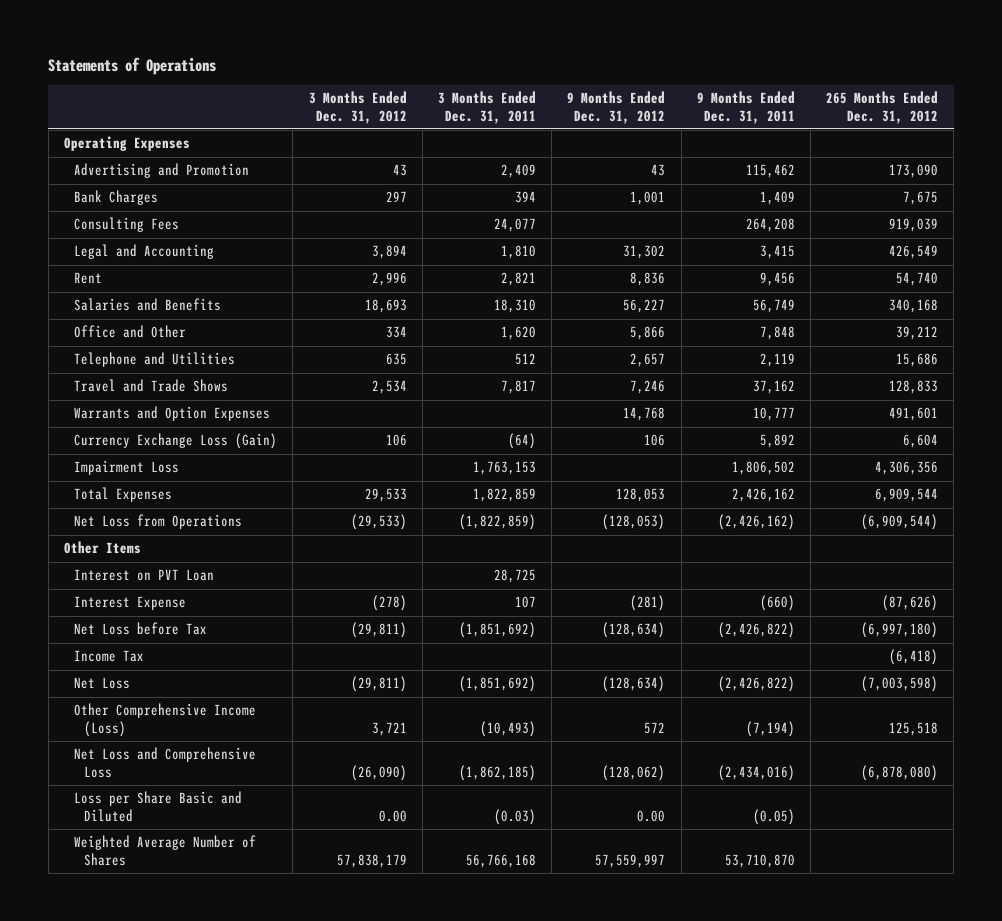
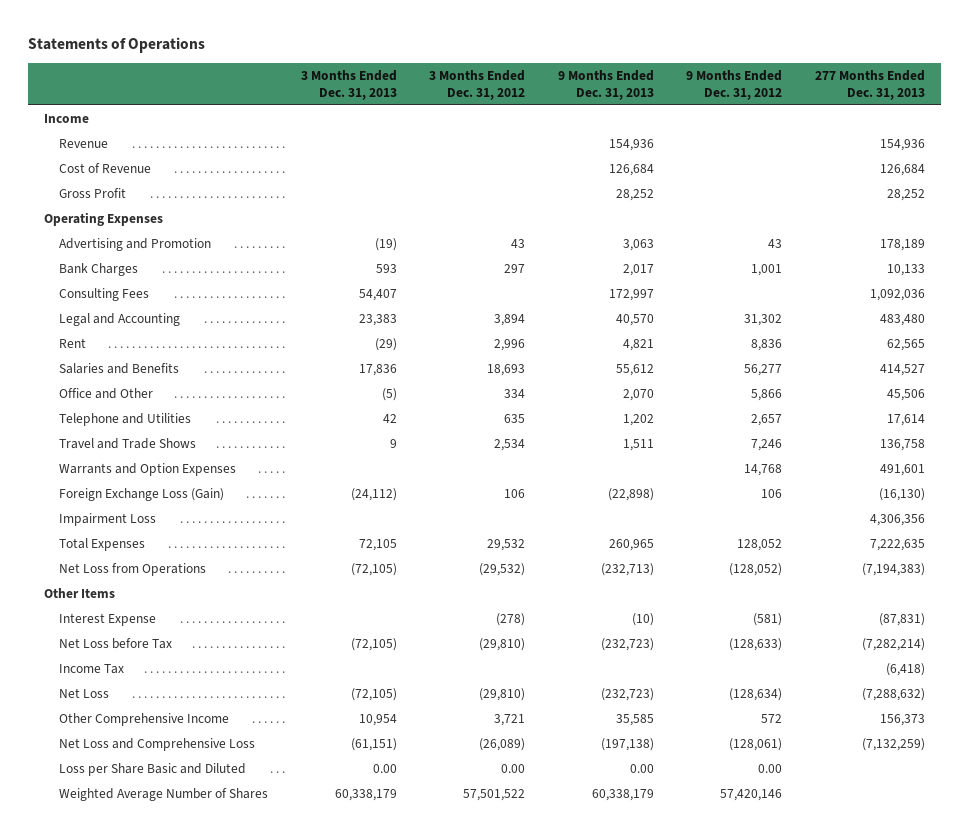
[437,91,536,124] 3 Months Ended Dec. 31, 2011 -> none
[696,91,795,124] 9 Months Ended Dec. 31, 2011 -> none
[826,91,939,124] 265 Months Ended Dec. 31, 2012 -> none
none -> [300,69,397,100] 3 Months Ended Dec. 31, 2013
none -> [557,69,654,100] 9 Months Ended Dec. 31, 2013
none -> [814,69,925,100] 277 Months Ended Dec. 31, 2013
none -> [44,113,90,123] Income
none -> [59,138,109,148] Revenue
none -> [59,162,152,173] Cost of Revenue
none -> [59,187,127,198] Gross Profit
[623,299,666,314] 56,227 -> [744,363,783,376] 56,277
[74,433,278,450] Currency Exchange Loss (Gain) -> [59,487,225,501] Foreign Exchange Loss (Gain)
[364,488,407,503] 29,533 -> [487,538,526,551] 29,532
[616,488,666,503] 128,053 -> [737,538,783,551] 128,052
[350,514,407,531] (29,533) -> [479,562,526,576] (29,532)
[602,514,666,531] (128,053) -> [729,562,783,576] (128,052)
[74,569,215,582] Interest on PVT Loan -> none
[630,595,666,612] (281) -> [753,612,783,626] (581)
[350,622,407,639] (29,811) -> [479,637,526,651] (29,810)
[602,622,666,639] (128,634) -> [729,637,783,651] (128,633)
[350,676,407,693] (29,811) -> [479,687,526,701] (29,810)
[74,703,257,737] Other Comprehensive Income (Loss) -> [59,712,230,726] Other Comprehensive Income
[350,764,407,781] (26,090) -> [479,737,526,751] (26,089)
[602,764,666,781] (128,062) -> [729,737,783,751] (128,061)
[336,853,407,868] 57,838,179 -> [463,788,526,801] 57,501,522
[595,853,666,868] 57,559,997 -> [720,788,783,801] 57,420,146

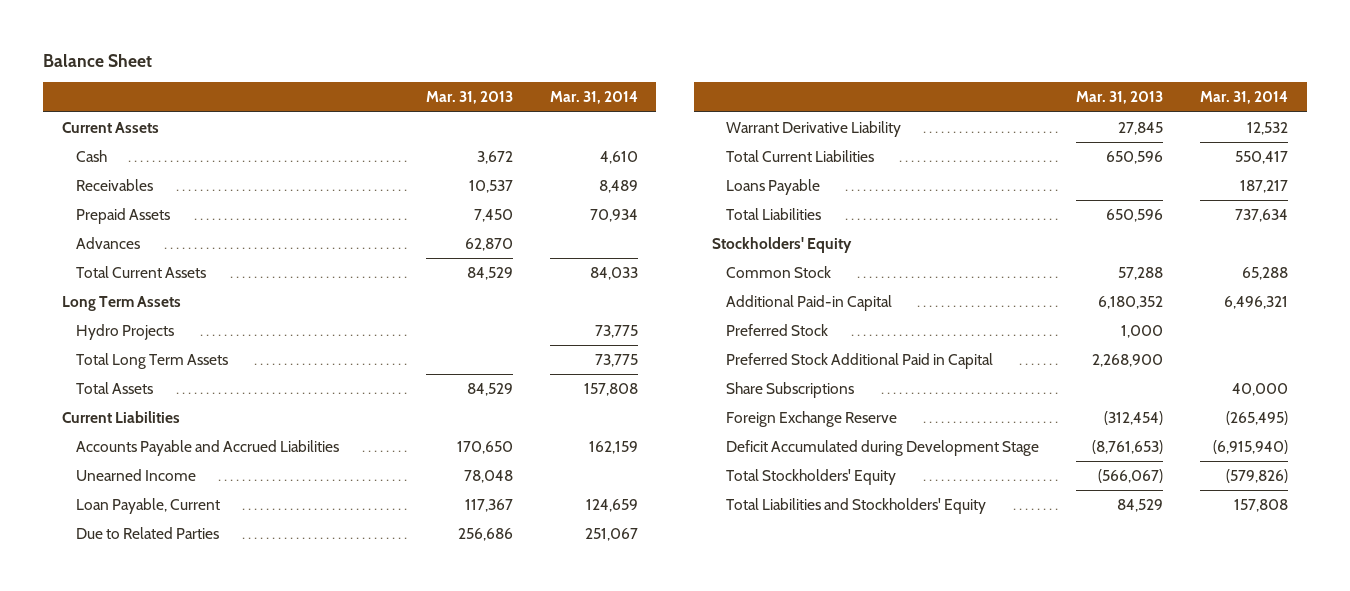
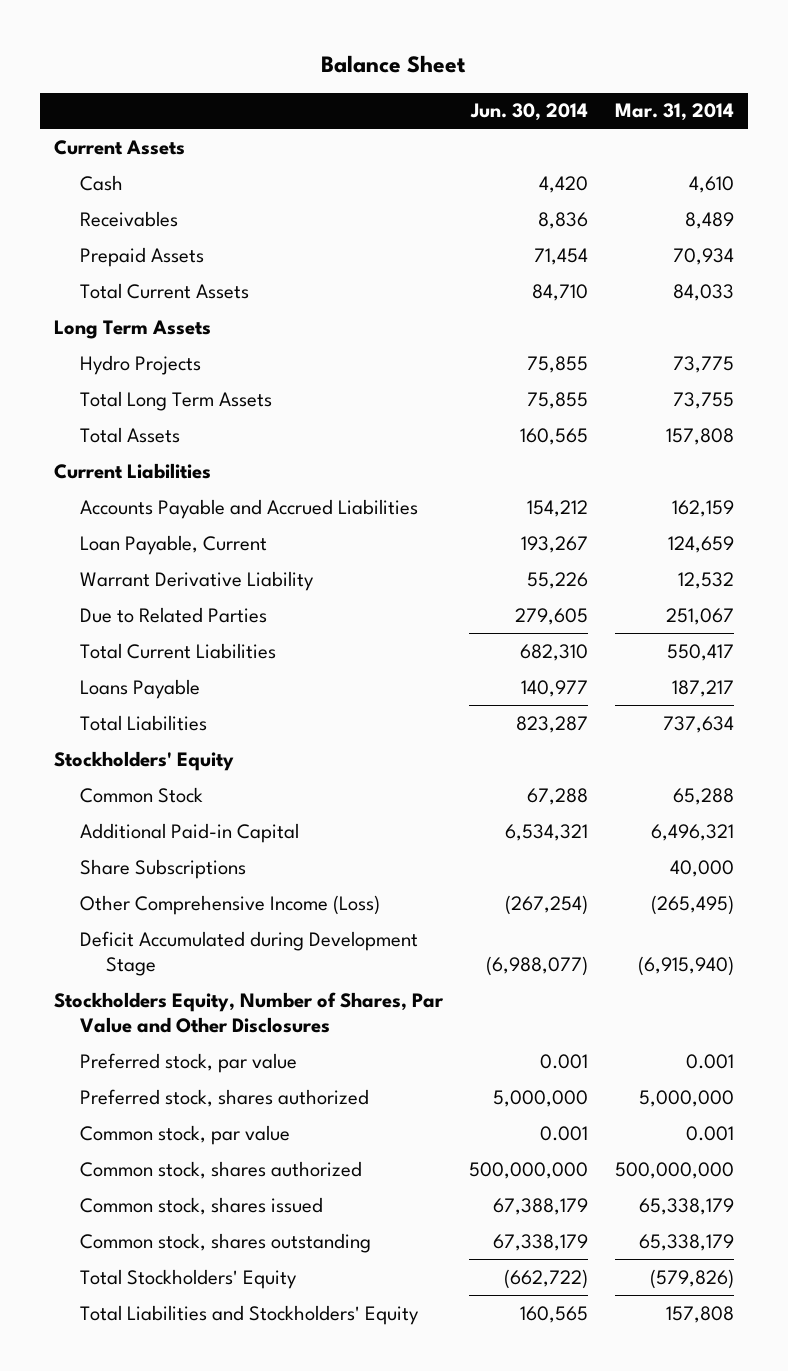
[425,91,513,105] Mar. 31, 2013 -> none
none -> [470,103,589,122] Jun. 30, 2014
[75,237,140,250] Advances -> none
[594,354,638,368] 73,775 -> [673,391,735,409] 73,755
[75,469,196,482] Unearned Income -> none
[75,527,219,540] Due to Related Parties -> [80,606,268,623] Due to Related Parties
[726,324,829,337] Preferred Stock -> none
[726,353,994,370] Preferred Stock Additional Paid in Capital -> none
[726,411,898,428] Foreign Exchange Reserve -> [80,894,381,915] Other Comprehensive Income (Loss)
none -> [53,991,444,1034] Stockholders Equity, Number of Shares, Par Value and Other Disclosures
none -> [80,1052,298,1073] Preferred stock, par value
none -> [80,1088,370,1107] Preferred stock, shares authorized
none -> [80,1124,291,1145] Common stock, par value
none -> [80,1160,363,1179] Common stock, shares authorized
none -> [80,1196,324,1215] Common stock, shares issued
none -> [80,1232,372,1253] Common stock, shares outstanding

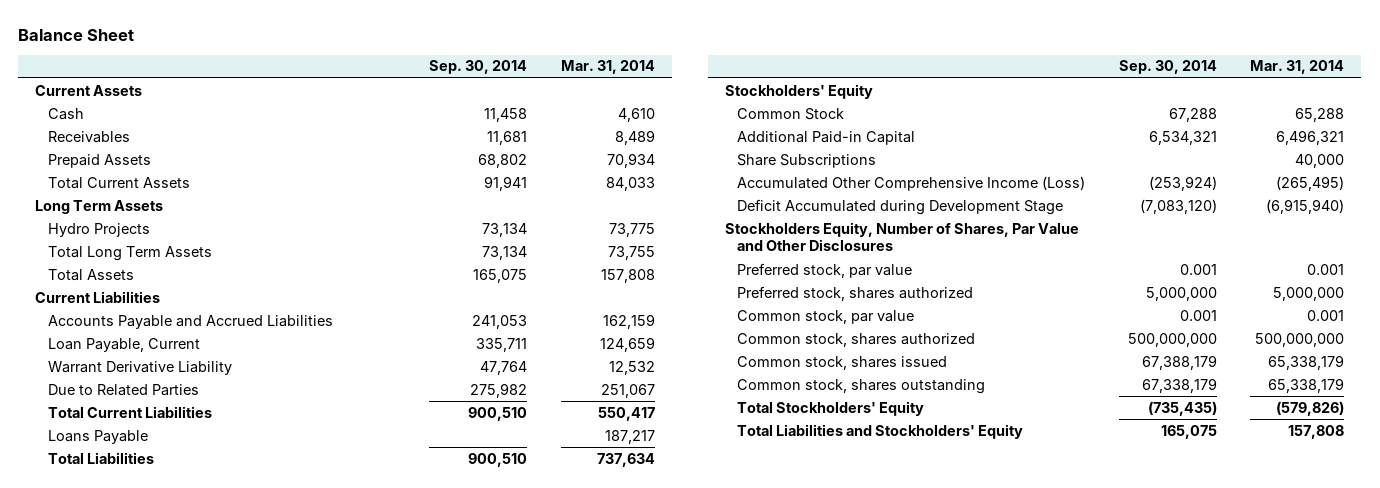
[470,103,589,122] Jun. 30, 2014 -> none
none -> [429,60,528,75] Sep. 30, 2014
[80,894,381,915] Other Comprehensive Income (Loss) -> [737,175,1086,191] Accumulated Other Comprehensive Income (Loss)

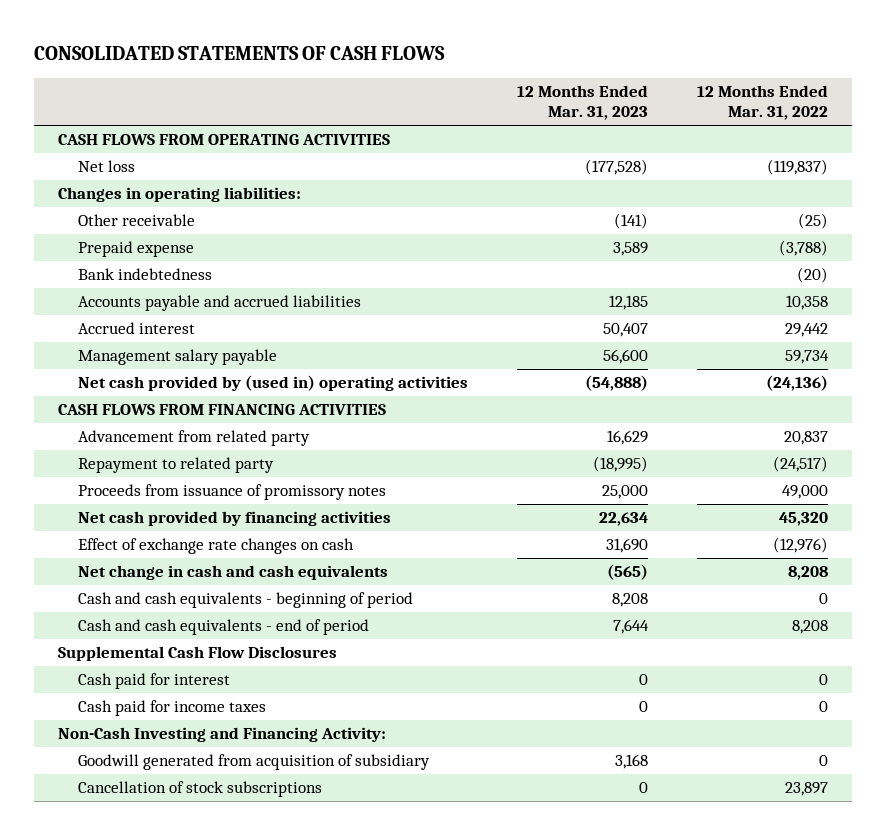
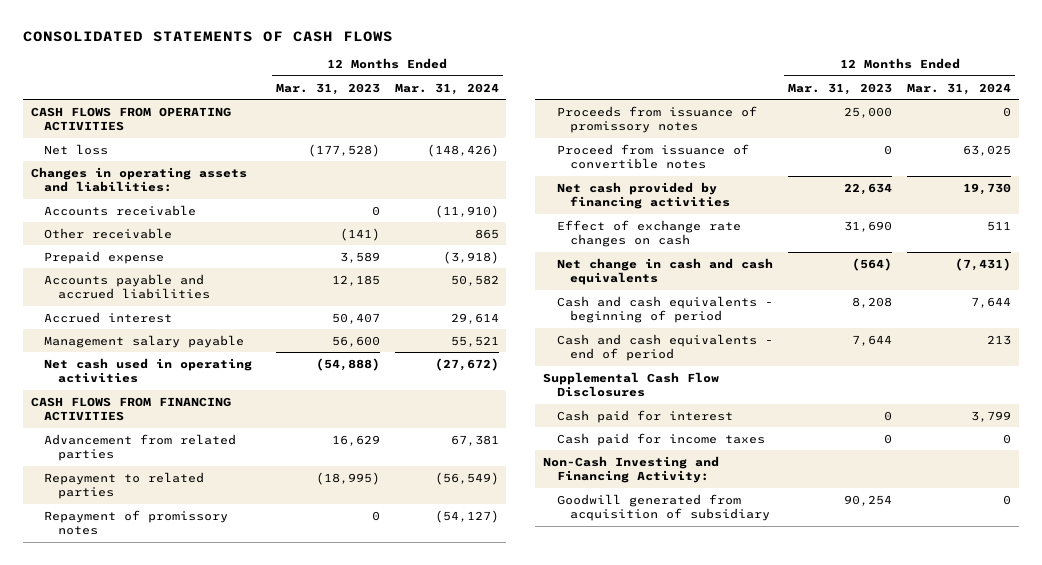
[696,84,828,121] 12 Months Ended Mar. 31, 2022 -> none
none -> [394,82,499,95] Mar. 31, 2024
[58,187,302,203] Changes in operating liabilities: -> [30,166,247,193] Changes in operating assets and liabilities:
none -> [44,204,197,216] Accounts receivable
[77,268,212,281] Bank indebtedness -> none
[77,375,468,392] Net cash provided by (used in) operating activities -> [44,357,253,384] Net cash used in operating activities
[77,430,310,447] Advancement from related party -> [44,433,237,462] Advancement from related parties
[77,457,274,474] Repayment to related party -> [44,471,205,500] Repayment to related parties
none -> [44,509,229,536] Repayment of promissory notes
none -> [556,143,749,170] Proceed from issuance of convertible notes
[606,564,648,581] (565) -> [851,257,892,271] (564)
[77,781,322,798] Cancellation of stock subscriptions -> none
[614,754,648,770] 3,168 -> [843,494,892,506] 90,254

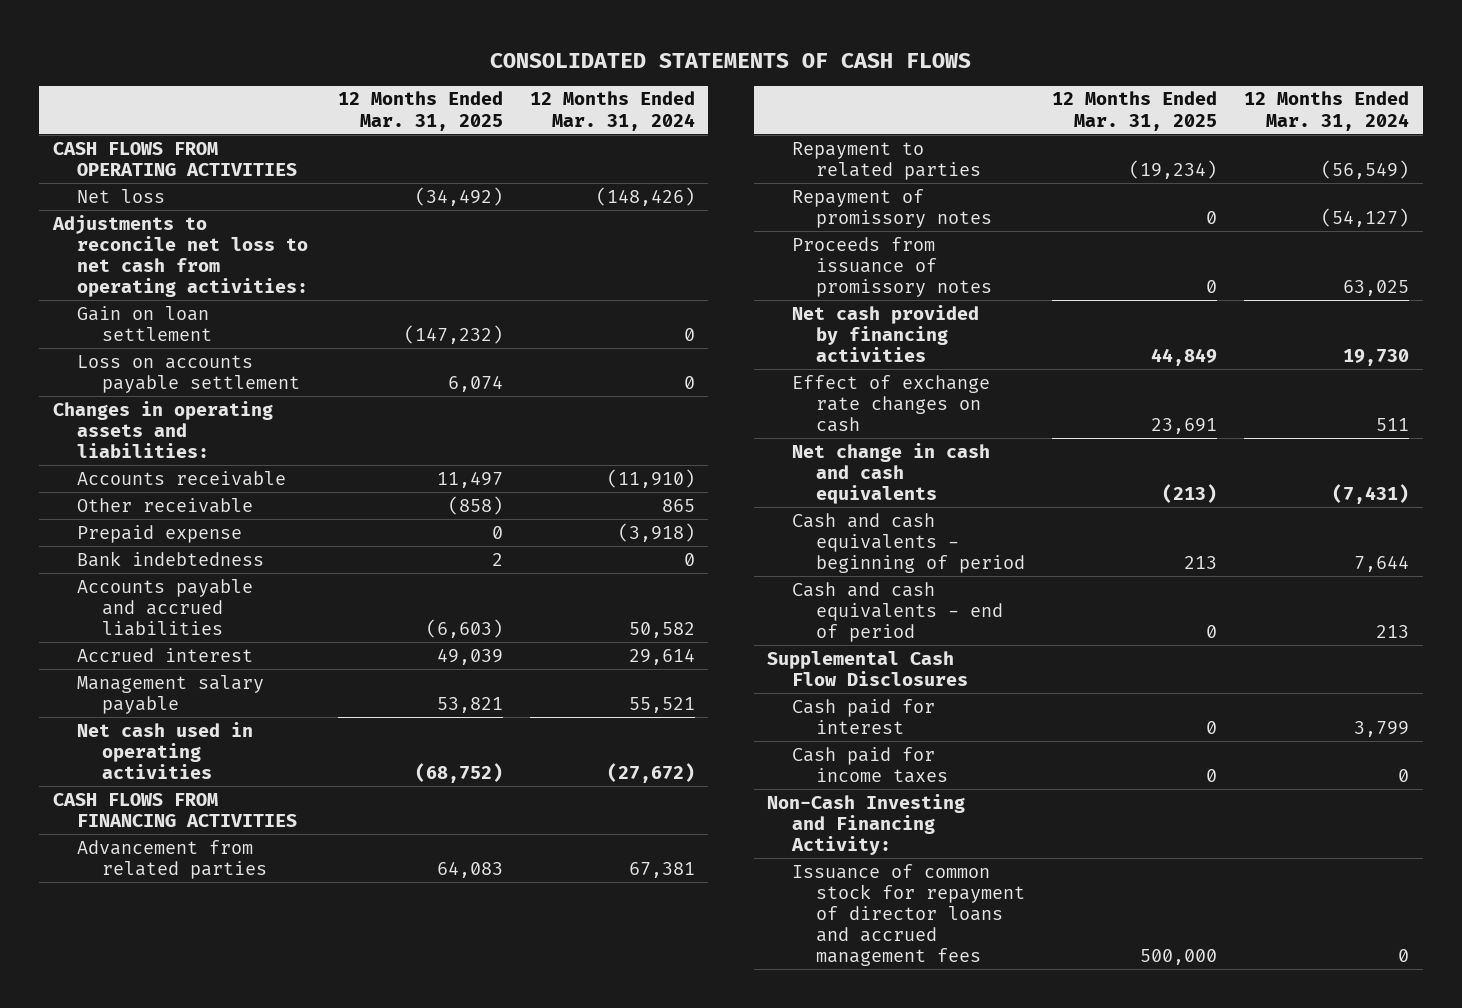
[275,82,380,95] Mar. 31, 2023 -> none
none -> [337,91,503,131] 12 Months Ended Mar. 31, 2025
none -> [51,214,309,297] Adjustments to reconcile net loss to net cash from operating activities:
none -> [77,305,212,341] Gain on loan settlement
none -> [77,354,300,393] Loss on accounts payable settlement
none -> [77,550,265,567] Bank indebtedness
[556,143,749,170] Proceed from issuance of convertible notes -> none
[1003,106,1012,117] 0 -> [1343,279,1410,296] 63,025
[556,493,771,522] Goodwill generated from acquisition of subsidiary -> none
none -> [791,863,1025,966] Issuance of common stock for repayment of director loans and accrued management fees

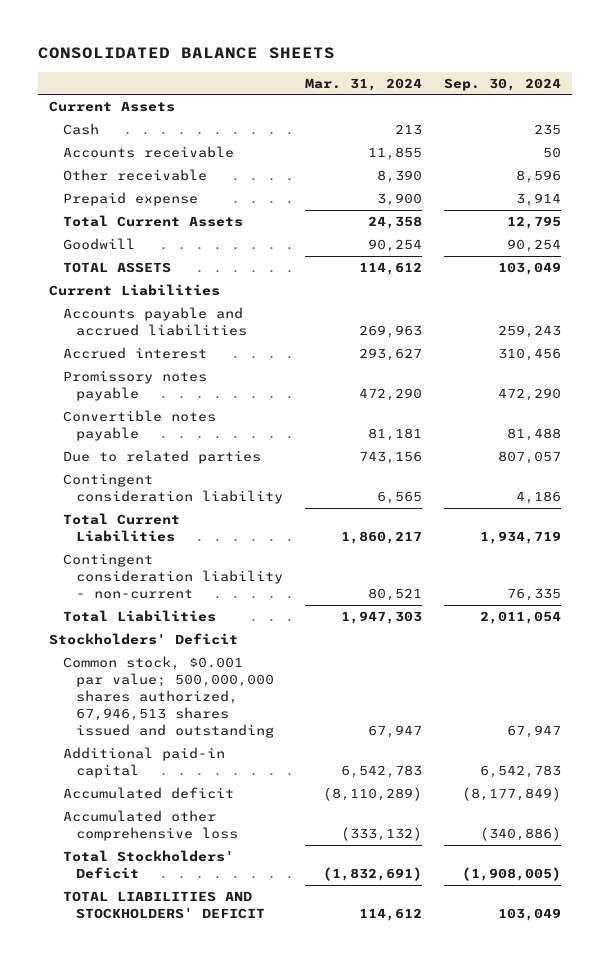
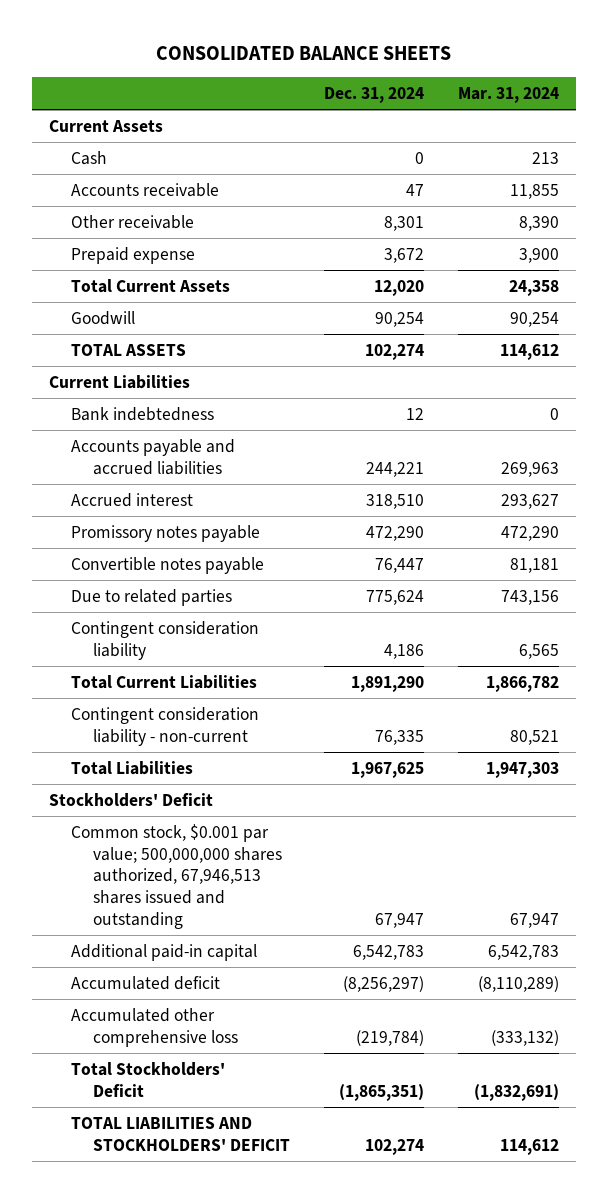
[444,77,562,91] Sep. 30, 2024 -> none
none -> [324,86,425,103] Dec. 31, 2024
none -> [71,406,215,421] Bank indebtedness
[341,531,423,545] 1,860,217 -> [486,675,560,692] 1,866,782

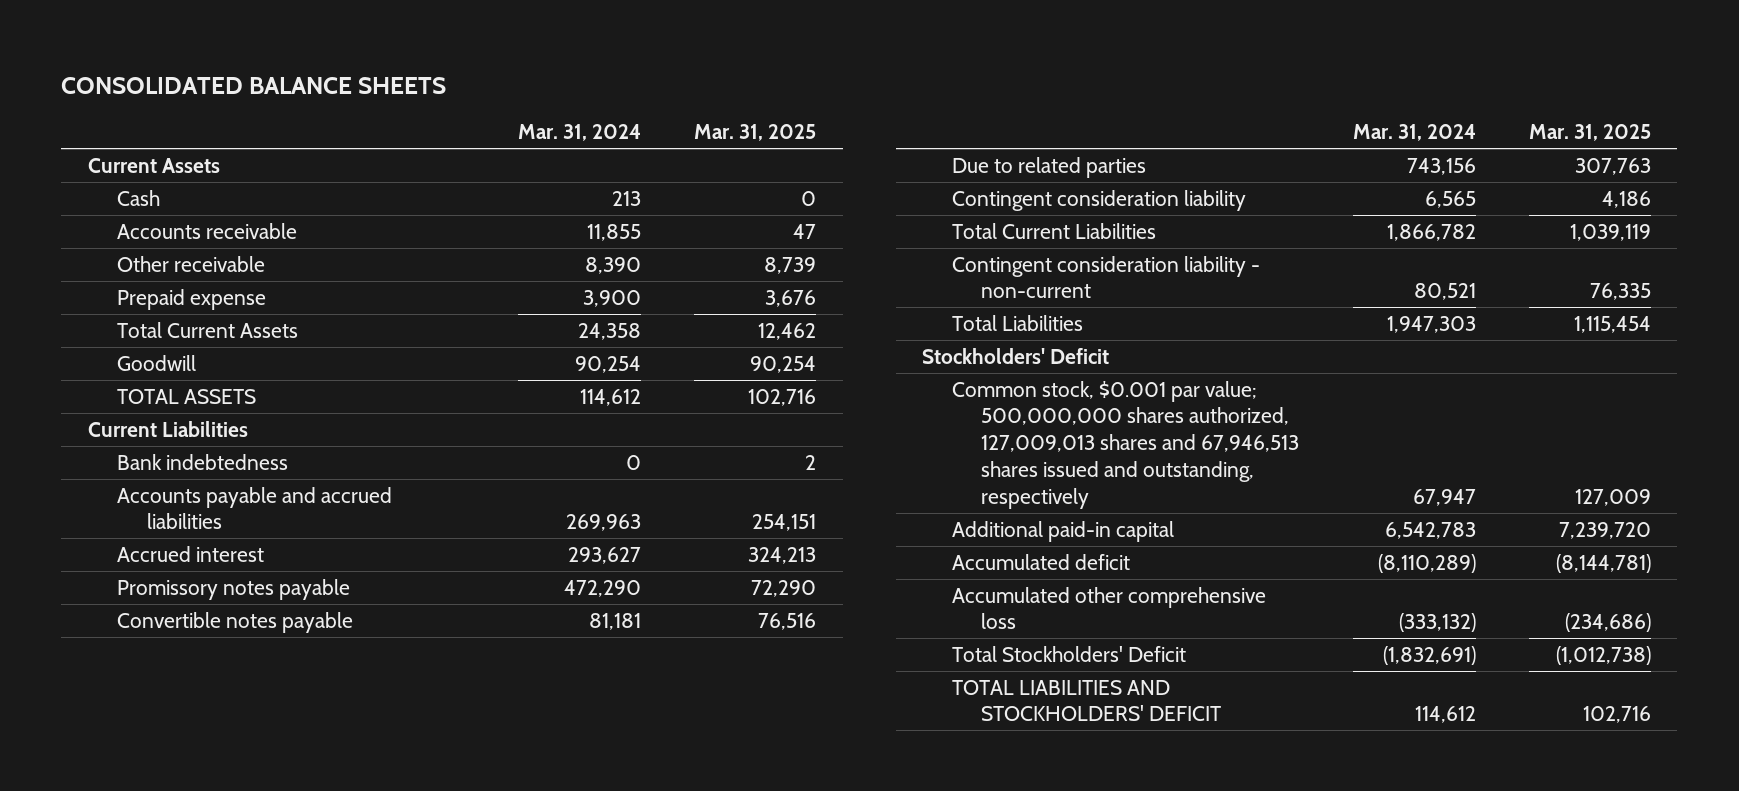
[324,86,425,103] Dec. 31, 2024 -> none
none -> [694,124,817,142] Mar. 31, 2025
[71,823,282,929] Common stock, $0.001 par value; 500,000,000 shares authorized, 67,946,513 shares issued and outstanding -> [951,380,1300,509] Common stock, $0.001 par value; 500,000,000 shares authorized, 127,009,013 shares and 67,946,513 shares issued and outstanding, respectively

